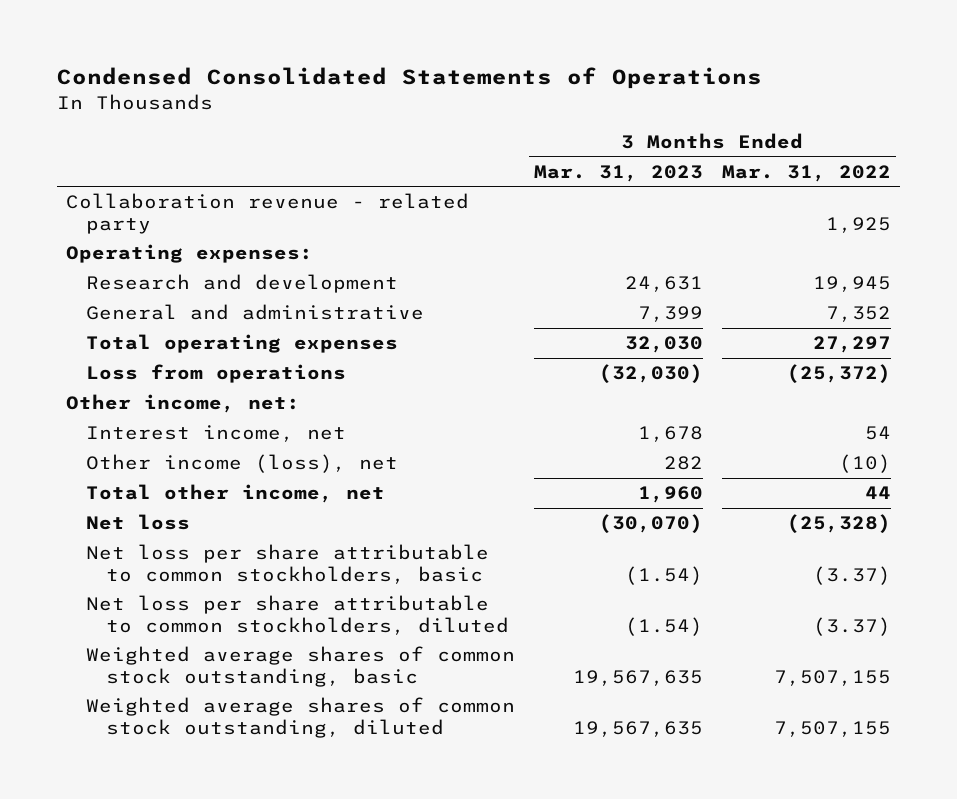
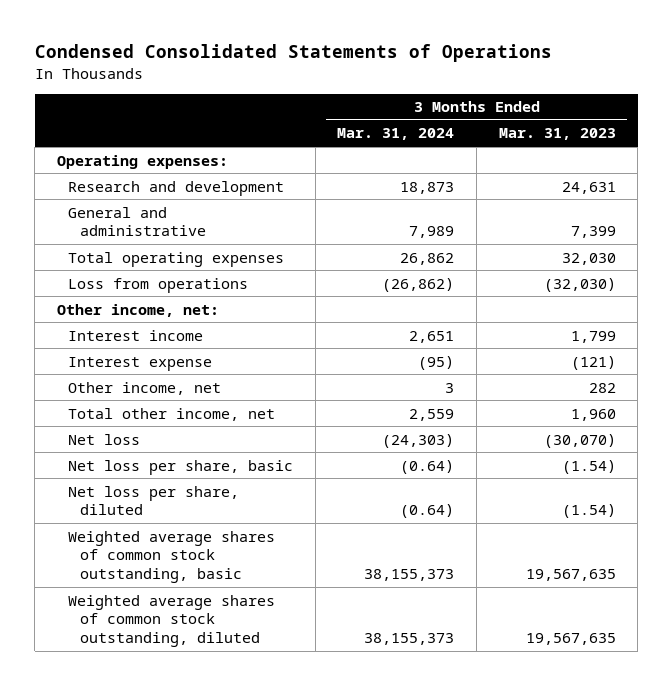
[721,164,891,182] Mar. 31, 2022 -> none
none -> [337,128,455,141] Mar. 31, 2024
[66,193,470,234] Collaboration revenue - related party -> none
[86,425,347,443] Interest income, net -> [68,329,204,341] Interest income
[637,426,703,443] 1,678 -> [570,330,616,343] 1,799
none -> [68,356,213,371] Interest expense
[86,454,399,474] Other income (loss), net -> [68,381,222,395] Other income, net
[86,544,490,584] Net loss per share attributable to common stockholders, basic -> [68,459,294,475] Net loss per share, basic
[86,595,510,635] Net loss per share attributable to common stockholders, diluted -> [68,485,240,516] Net loss per share, diluted

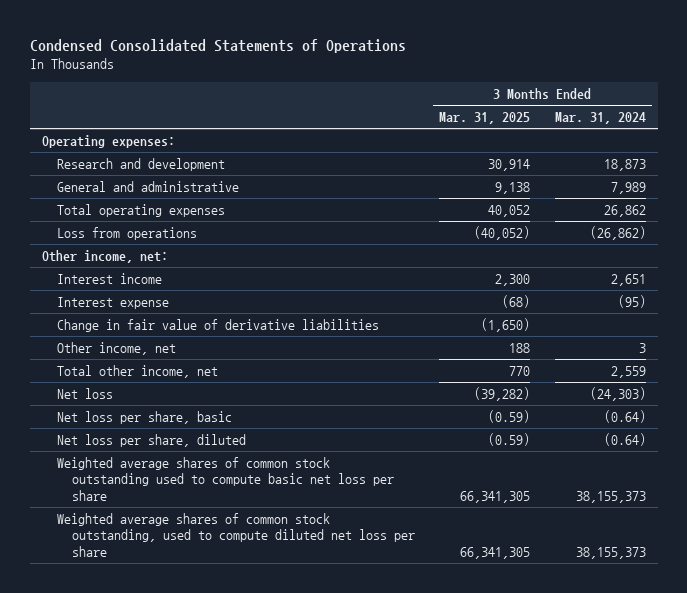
[498,128,616,141] Mar. 31, 2023 -> none
none -> [439,112,531,125] Mar. 31, 2025
none -> [56,318,379,332] Change in fair value of derivative liabilities
[68,530,276,583] Weighted average shares of common stock outstanding, basic -> [56,456,394,501] Weighted average shares of common stock outstanding used to compute basic net loss per share
[68,594,276,647] Weighted average shares of common stock outstanding, diluted -> [56,512,415,557] Weighted average shares of common stock outstanding, used to compute diluted net loss per share

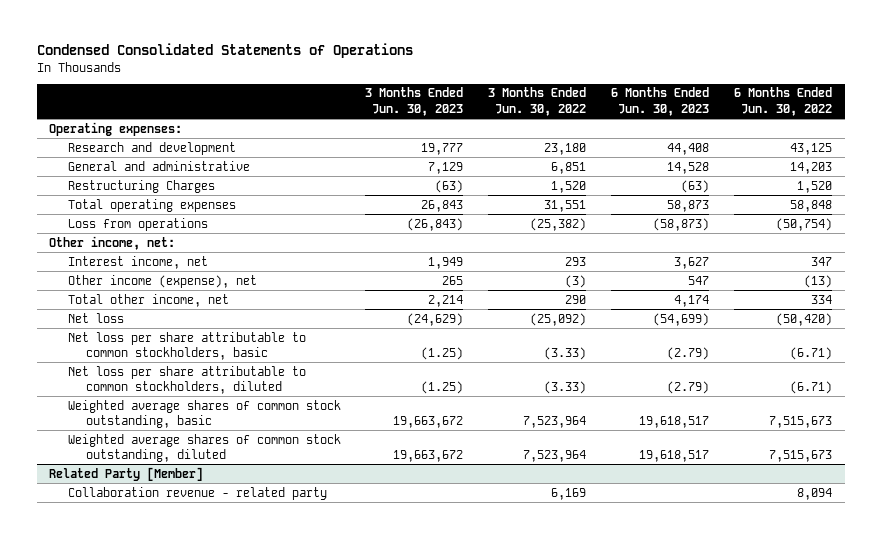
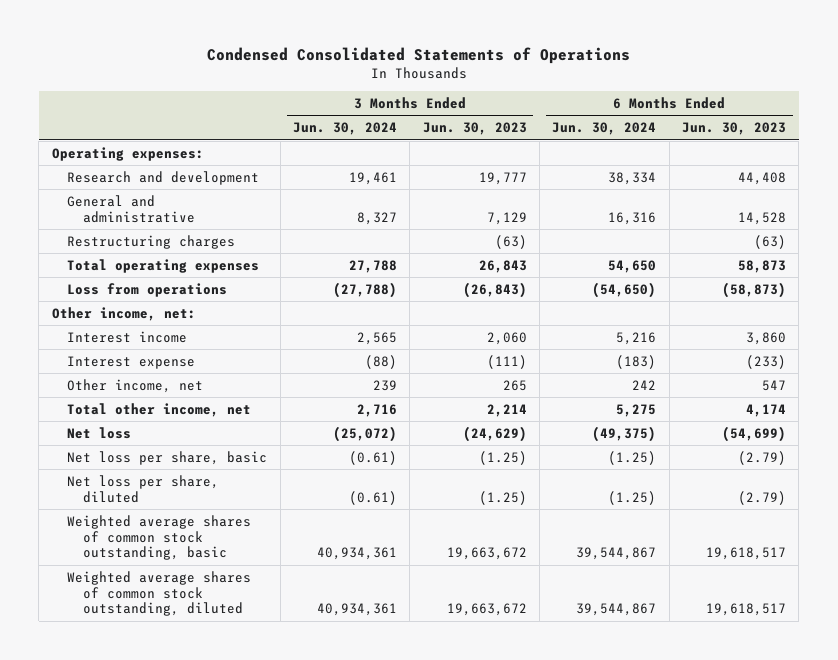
[488,87,587,116] 3 Months Ended Jun. 30, 2022 -> none
[734,87,833,116] 6 Months Ended Jun. 30, 2022 -> none
none -> [292,122,397,136] Jun. 30, 2024
none -> [552,122,657,136] Jun. 30, 2024
[67,179,215,193] Restructuring Charges -> [67,234,236,249] Restructuring charges
[67,255,208,269] Interest income, net -> [67,330,188,343] Interest income
[428,256,464,269] 1,949 -> [486,331,527,345] 2,060
[674,256,710,269] 3,627 -> [746,331,787,345] 3,860
none -> [67,355,196,369] Interest expense
[67,274,257,288] Other income (expense), net -> [67,378,204,393] Other income, net
[67,331,306,361] Net loss per share attributable to common stockholders, basic -> [67,450,268,465] Net loss per share, basic
[67,365,306,395] Net loss per share attributable to common stockholders, diluted -> [67,474,220,503] Net loss per share, diluted
[49,466,204,481] Related Party [Member] -> none
[67,486,327,500] Collaboration revenue - related party -> none

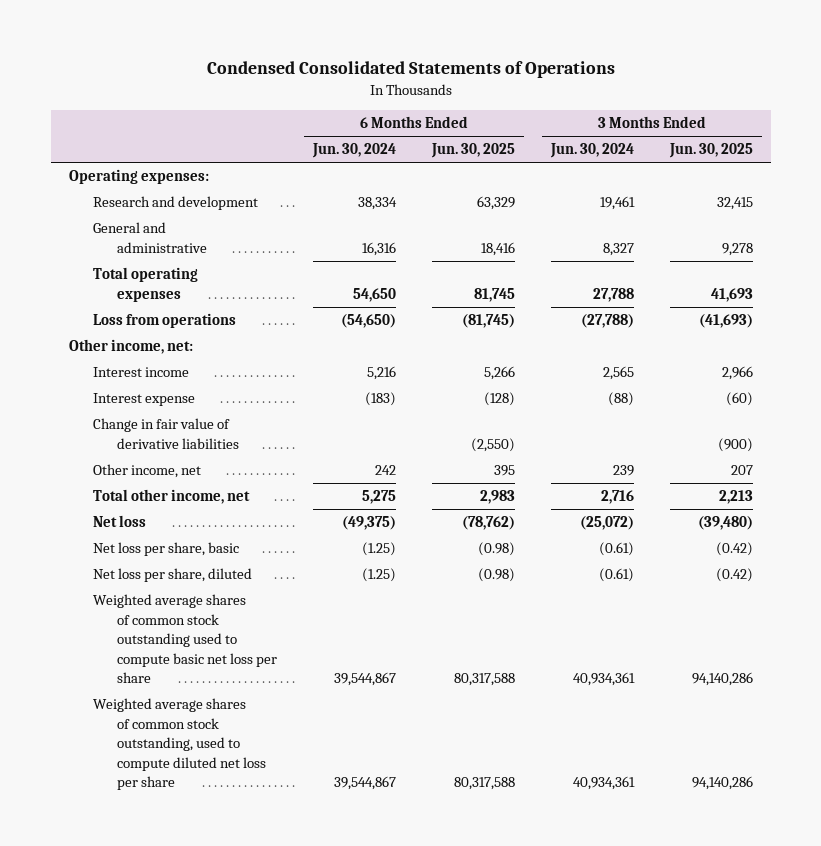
[422,122,527,136] Jun. 30, 2023 -> none
[682,122,787,136] Jun. 30, 2023 -> none
none -> [430,143,515,159] Jun. 30, 2025
none -> [668,143,753,159] Jun. 30, 2025
[67,234,236,249] Restructuring charges -> none
none -> [92,418,239,449] Change in fair value of derivative liabilities
[67,514,252,561] Weighted average shares of common stock outstanding, basic -> [92,594,277,684] Weighted average shares of common stock outstanding used to compute basic net loss per share
[67,570,252,617] Weighted average shares of common stock outstanding, diluted -> [92,698,266,791] Weighted average shares of common stock outstanding, used to compute diluted net loss per share

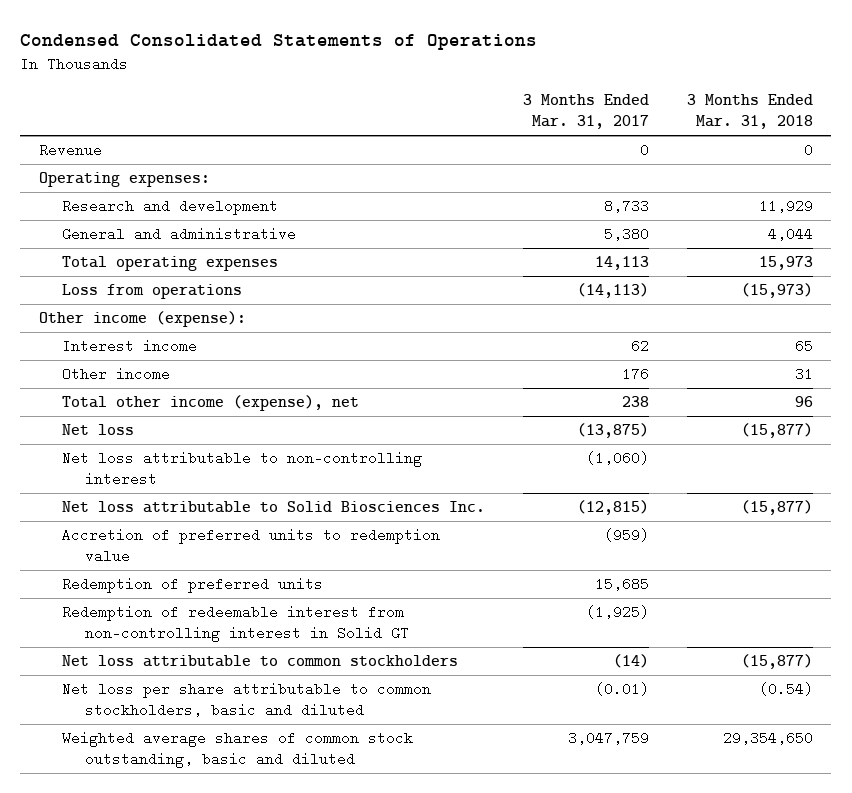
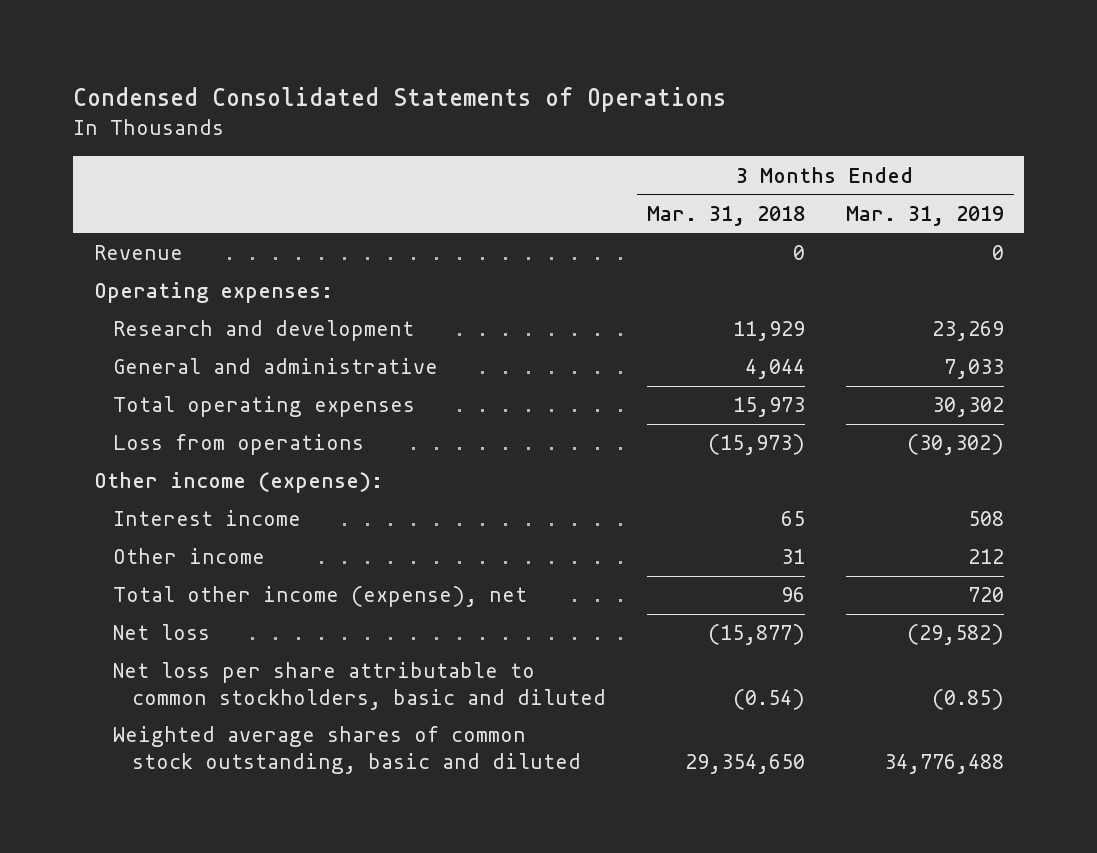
[522,94,649,130] 3 Months Ended Mar. 31, 2017 -> none
none -> [845,206,1004,227] Mar. 31, 2019
[62,451,423,487] Net loss attributable to non-controlling interest -> none
[62,501,486,514] Net loss attributable to Solid Biosciences Inc. -> none
[62,528,441,564] Accretion of preferred units to redemption value -> none
[62,577,324,594] Redemption of preferred units -> none
[62,605,410,643] Redemption of redeemable interest from non-controlling interest in Solid GT -> none
[62,655,459,668] Net loss attributable to common stockholders -> none

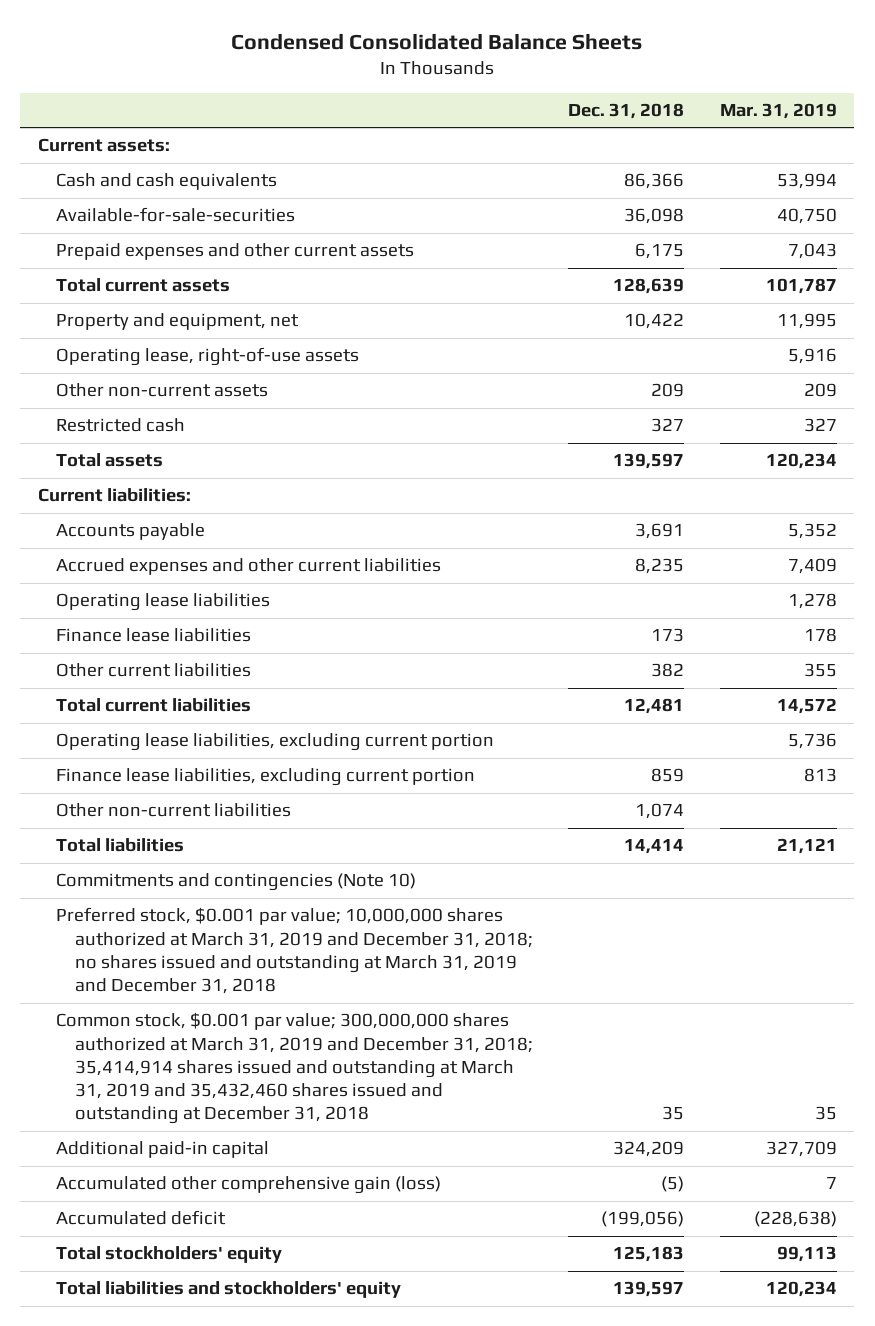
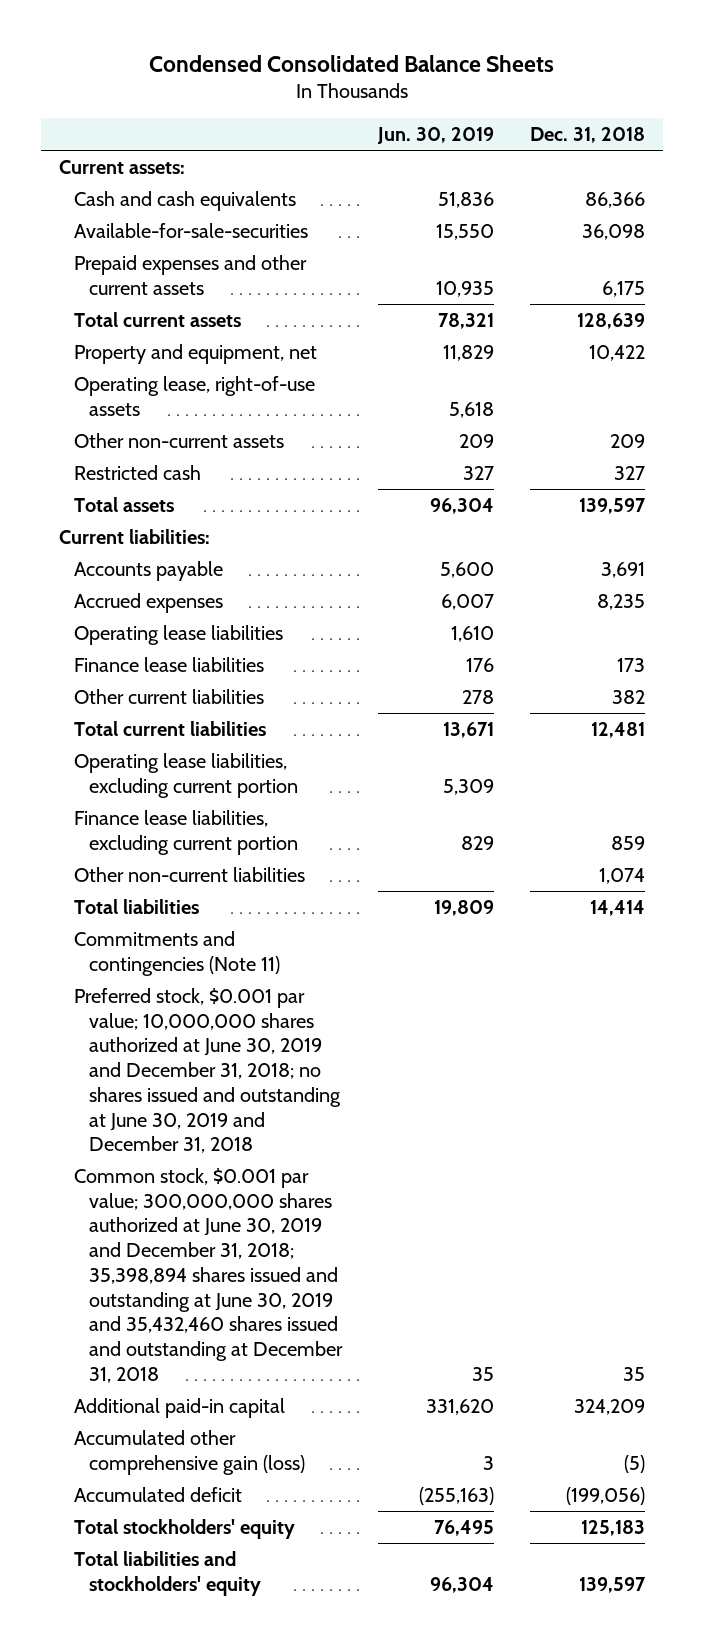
[719,103,837,120] Mar. 31, 2019 -> none
none -> [377,127,495,145] Jun. 30, 2019
[56,558,442,576] Accrued expenses and other current liabilities -> [73,592,223,613] Accrued expenses
[56,873,417,892] Commitments and contingencies (Note 10) -> [73,930,281,976] Commitments and contingencies (Note 11)
[56,907,533,995] Preferred stock, $0.001 par value; 10,000,000 shares authorized at March 31, 2019 and December 31, 2018; no shares issued and outstanding at March 31, 2019 and December 31, 2018 -> [73,987,342,1154] Preferred stock, $0.001 par value; 10,000,000 shares authorized at June 30, 2019 and December 31, 2018; no shares issued and outstanding at June 30, 2019 and December 31, 2018
[56,1012,533,1125] Common stock, $0.001 par value; 300,000,000 shares authorized at March 31, 2019 and December 31, 2018; 35,414,914 shares issued and outstanding at March 31, 2019 and 35,432,460 shares issued and outstanding at December 31, 2018 -> [73,1167,344,1383] Common stock, $0.001 par value; 300,000,000 shares authorized at June 30, 2019 and December 31, 2018; 35,398,894 shares issued and outstanding at June 30, 2019 and 35,432,460 shares issued and outstanding at December 31, 2018

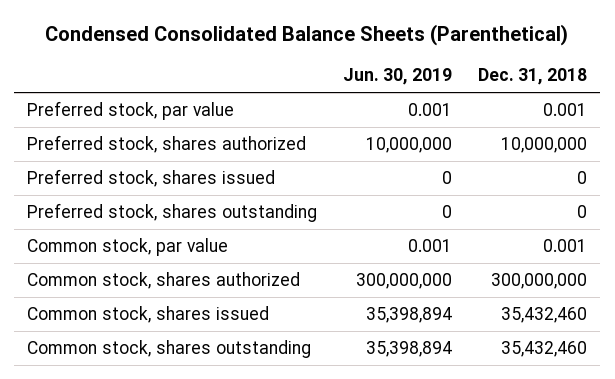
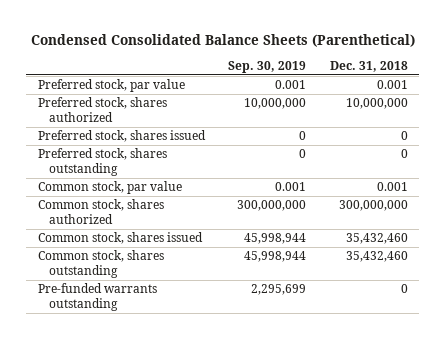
[343,68,453,86] Jun. 30, 2019 -> none
none -> [228,61,307,74] Sep. 30, 2019
none -> [37,283,157,311] Pre-funded warrants outstanding

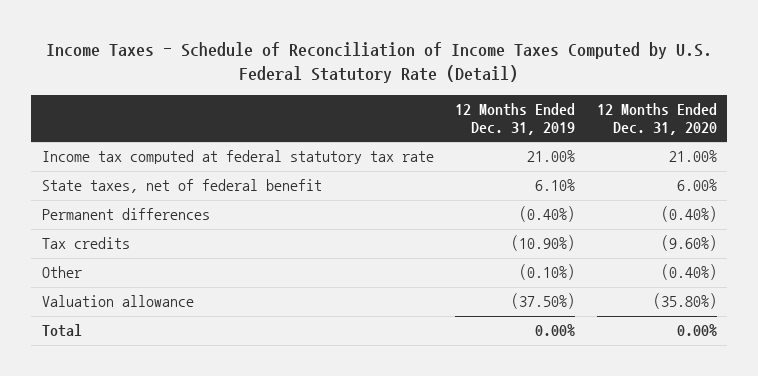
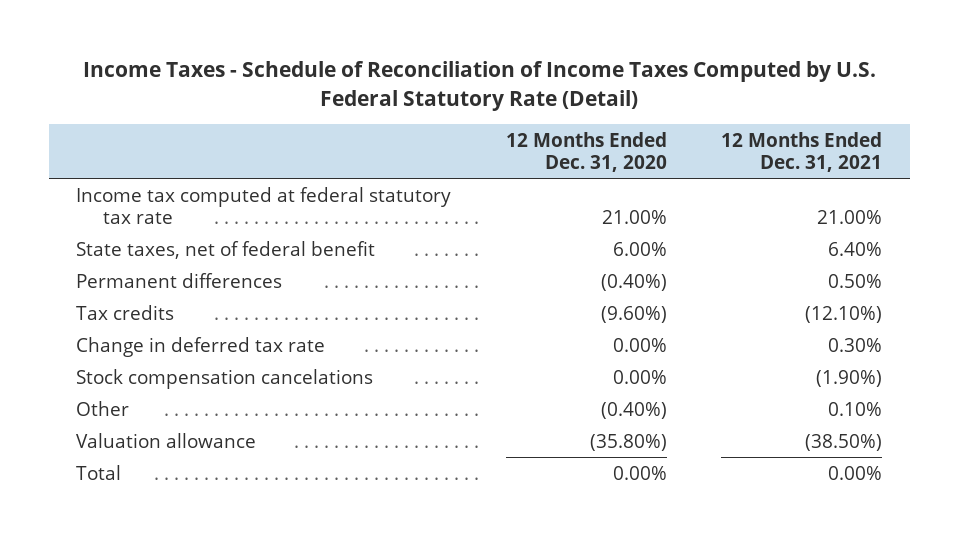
[455,102,576,136] 12 Months Ended Dec. 31, 2019 -> none
none -> [721,131,883,172] 12 Months Ended Dec. 31, 2021
none -> [76,336,326,357] Change in deferred tax rate
none -> [76,368,374,389] Stock compensation cancelations

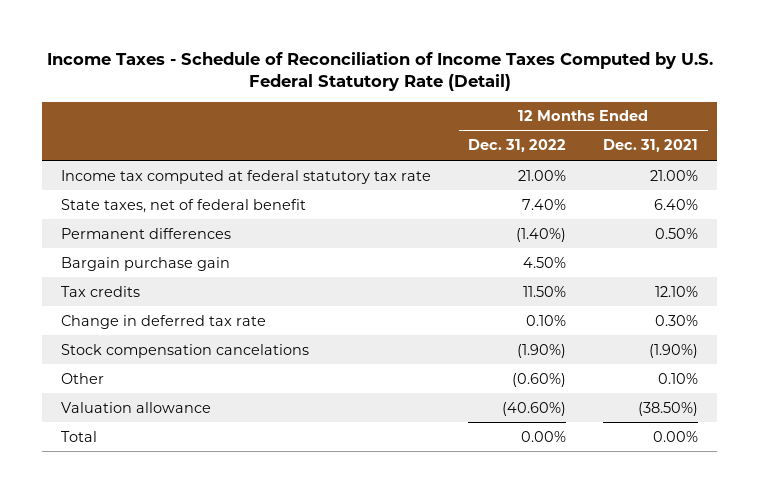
[505,131,667,172] 12 Months Ended Dec. 31, 2020 -> none
none -> [468,139,567,153] Dec. 31, 2022
none -> [60,256,230,271] Bargain purchase gain
[805,305,883,323] (12.10%) -> [655,285,699,297] 12.10%

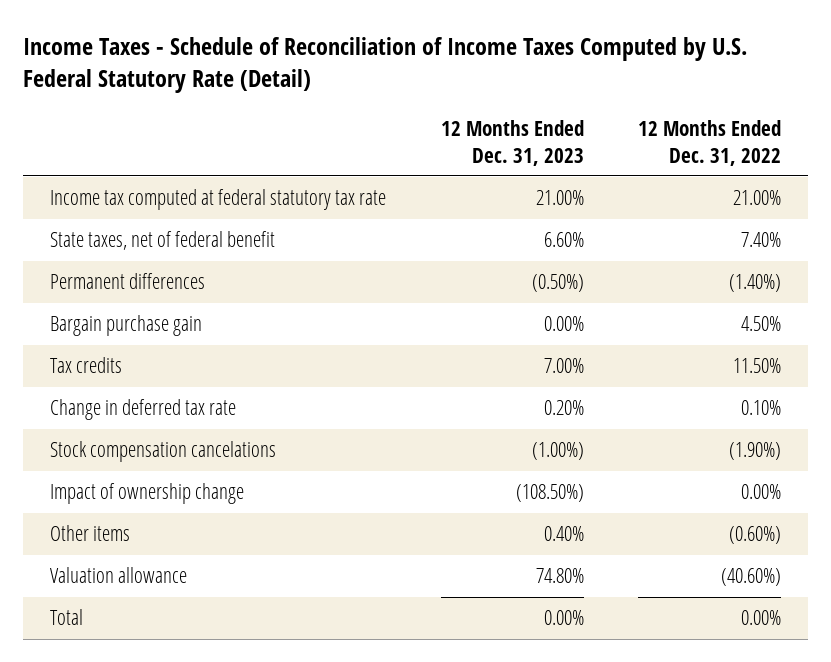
[603,139,699,153] Dec. 31, 2021 -> none
none -> [440,120,584,166] 12 Months Ended Dec. 31, 2023
none -> [50,483,245,505] Impact of ownership change
[60,372,104,384] Other -> [50,525,131,542] Other items

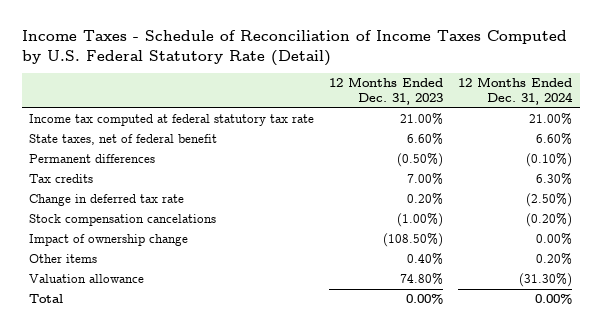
[637,120,781,166] 12 Months Ended Dec. 31, 2022 -> none
none -> [458,77,574,106] 12 Months Ended Dec. 31, 2024
[50,315,203,337] Bargain purchase gain -> none

